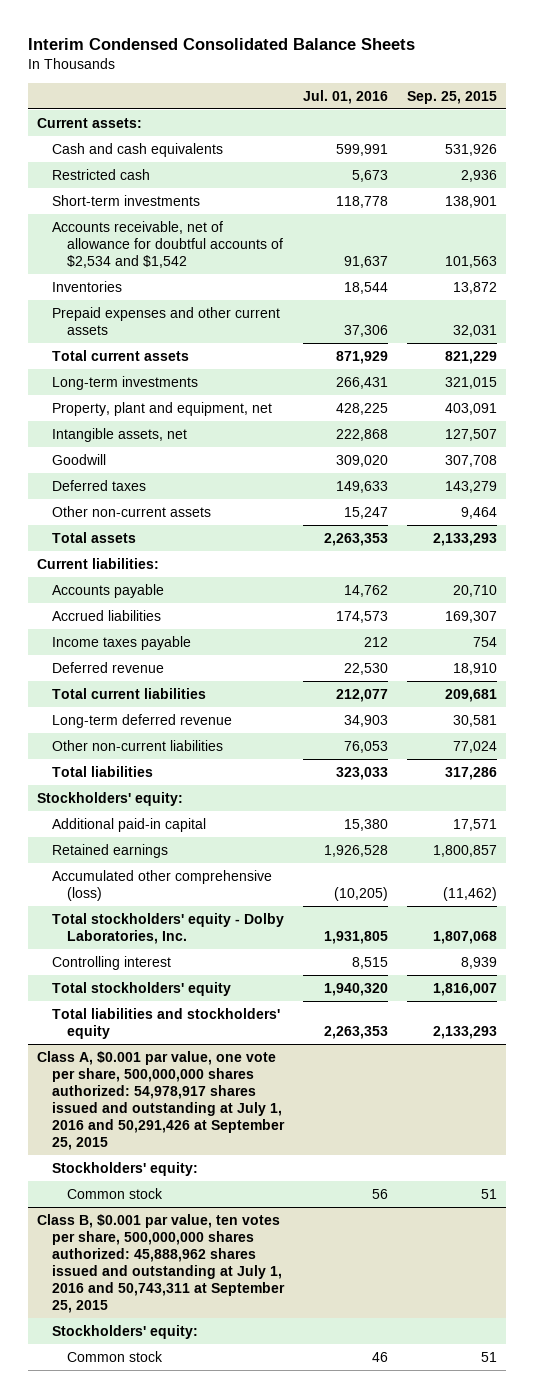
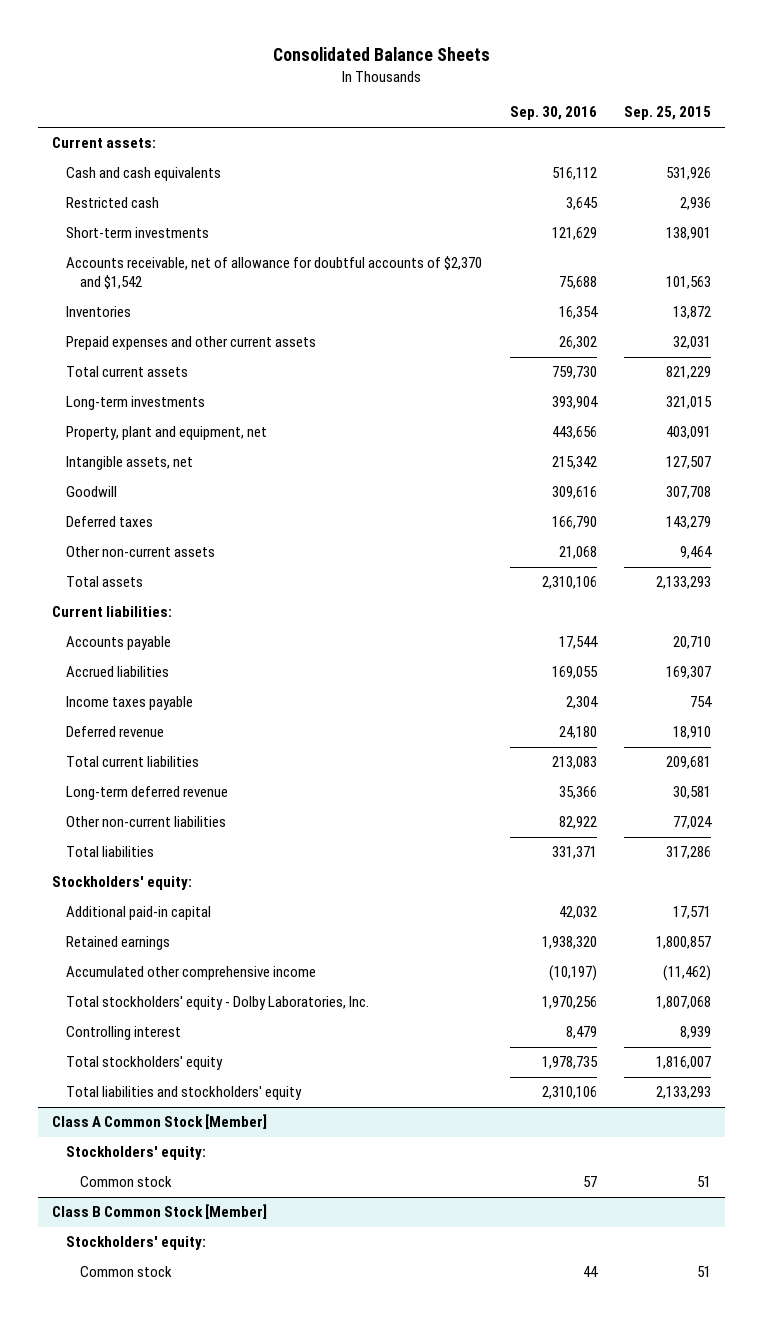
[27,37,415,50] Interim Condensed Consolidated Balance Sheets -> [272,47,490,62] Consolidated Balance Sheets
[302,89,388,104] Jul. 01, 2016 -> none
none -> [509,106,597,121] Sep. 30, 2016
[51,220,283,268] Accounts receivable, net of allowance for doubtful accounts of $2,534 and $1,542 -> [65,256,482,289] Accounts receivable, net of allowance for doubtful accounts of $2,370 and $1,542
[51,869,272,901] Accumulated other comprehensive (loss) -> [65,966,316,981] Accumulated other comprehensive income
[37,1050,285,1150] Class A, $0.001 par value, one vote per share, 500,000,000 shares authorized: 54,978,917 shares issued and outstanding at July 1, 2016 and 50,291,426 at September 25, 2015 -> [51,1114,267,1130] Class A Common Stock [Member]
[37,1213,285,1313] Class B, $0.001 par value, ten votes per share, 500,000,000 shares authorized: 45,888,962 shares issued and outstanding at July 1, 2016 and 50,743,311 at September 25, 2015 -> [51,1204,267,1220] Class B Common Stock [Member]

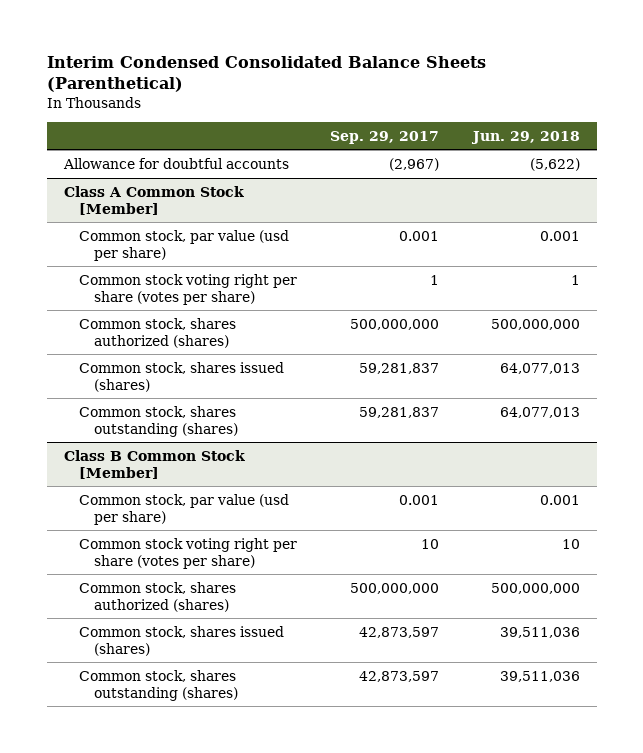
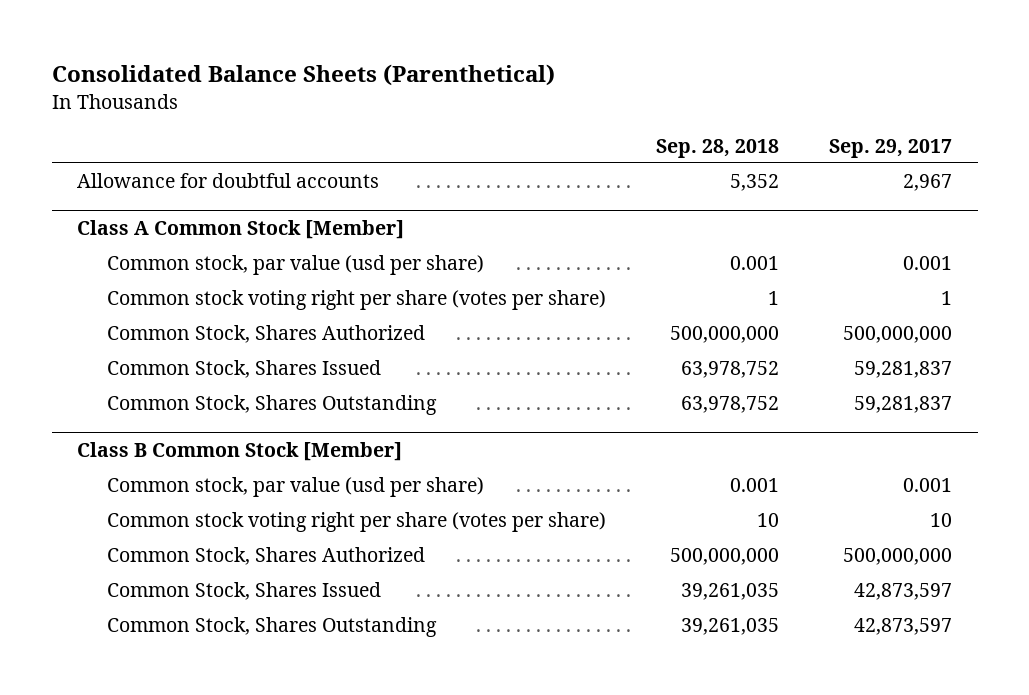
[46,56,486,93] Interim Condensed Consolidated Balance Sheets (Parenthetical) -> [51,64,555,87] Consolidated Balance Sheets (Parenthetical)
[470,130,580,144] Jun. 29, 2018 -> none
none -> [656,138,780,158] Sep. 28, 2018
[389,157,440,171] (2,967) -> [903,174,953,192] 2,967
[78,317,236,348] Common stock, shares authorized (shares) -> [106,325,425,344] Common Stock, Shares Authorized
[78,361,284,392] Common stock, shares issued (shares) -> [106,360,381,379] Common Stock, Shares Issued
[78,405,238,437] Common stock, shares outstanding (shares) -> [106,395,437,416] Common Stock, Shares Outstanding
[78,581,236,612] Common stock, shares authorized (shares) -> [106,547,425,566] Common Stock, Shares Authorized
[78,625,284,656] Common stock, shares issued (shares) -> [106,582,381,601] Common Stock, Shares Issued
[78,669,238,701] Common stock, shares outstanding (shares) -> [106,617,437,638] Common Stock, Shares Outstanding

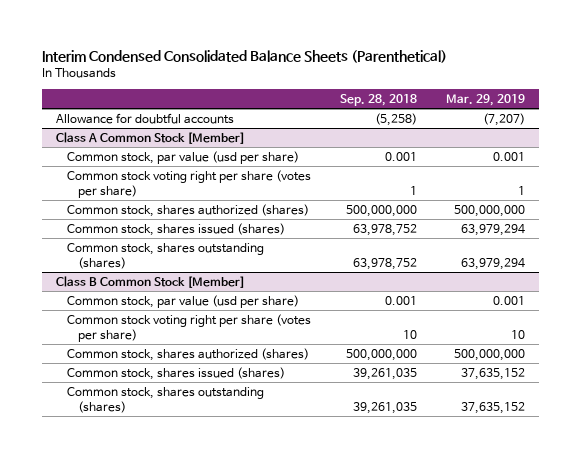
[51,64,555,87] Consolidated Balance Sheets (Parenthetical) -> [41,49,447,63] Interim Condensed Consolidated Balance Sheets (Parenthetical)
[829,138,953,158] Sep. 29, 2017 -> none
none -> [445,93,525,106] Mar. 29, 2019
[730,174,780,192] 5,352 -> [374,112,417,126] (5,258)
[106,325,425,344] Common Stock, Shares Authorized -> [67,203,310,217] Common stock, shares authorized (shares)
[106,360,381,379] Common Stock, Shares Issued -> [67,222,286,236] Common stock, shares issued (shares)
[106,395,437,416] Common Stock, Shares Outstanding -> [67,242,265,269] Common stock, shares outstanding (shares)
[106,547,425,566] Common Stock, Shares Authorized -> [67,347,310,361] Common stock, shares authorized (shares)
[106,582,381,601] Common Stock, Shares Issued -> [67,366,286,380] Common stock, shares issued (shares)
[106,617,437,638] Common Stock, Shares Outstanding -> [67,386,265,413] Common stock, shares outstanding (shares)

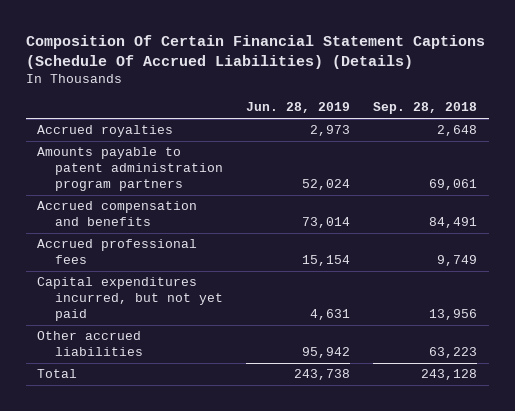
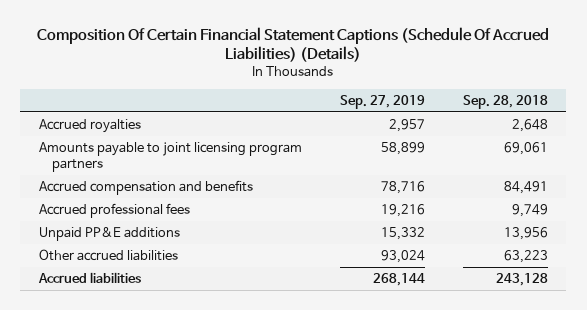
[246,102,351,114] Jun. 28, 2019 -> none
none -> [339,94,425,109] Sep. 27, 2019
[37,147,223,191] Amounts payable to patent administration program partners -> [39,141,303,172] Amounts payable to joint licensing program partners
[37,277,223,321] Capital expenditures incurred, but not yet paid -> [39,226,181,241] Unpaid PP&E additions
[37,369,78,379] Total -> [38,271,142,283] Accrued liabilities

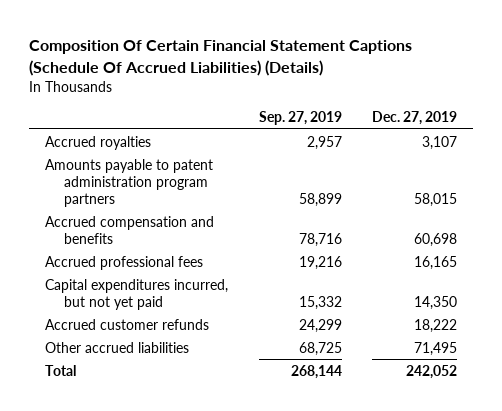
[462,94,548,109] Sep. 28, 2018 -> none
none -> [372,111,458,126] Dec. 27, 2019
[39,141,303,172] Amounts payable to joint licensing program partners -> [44,158,213,207] Amounts payable to patent administration program partners
[39,226,181,241] Unpaid PP&E additions -> [44,278,228,310] Capital expenditures incurred, but not yet paid
none -> [44,318,209,330] Accrued customer refunds
[380,249,425,263] 93,024 -> [298,341,342,356] 68,725
[38,271,142,283] Accrued liabilities -> [44,364,76,376] Total

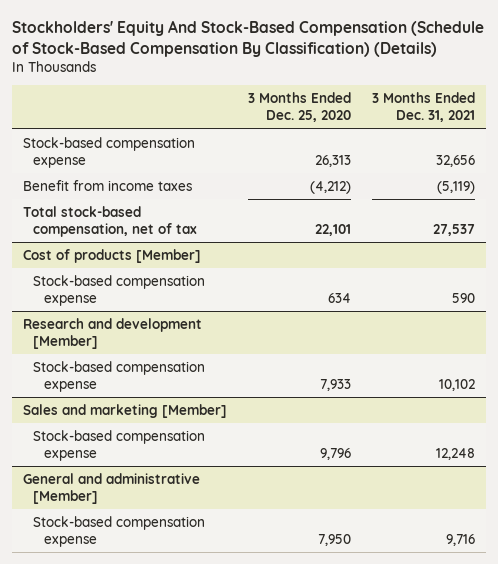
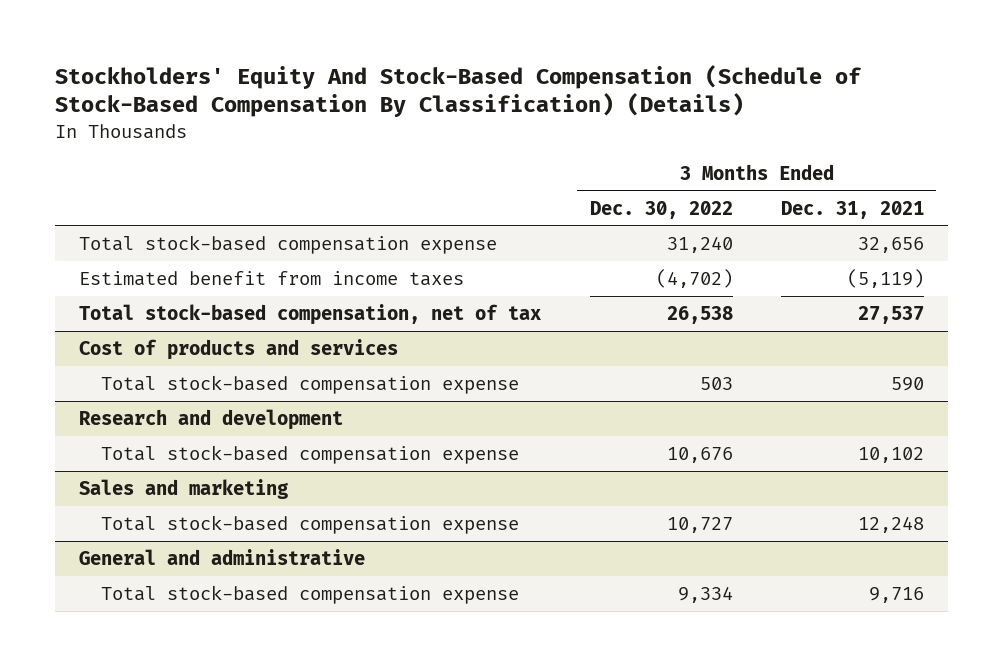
[248,92,352,123] 3 Months Ended Dec. 25, 2020 -> none
none -> [589,200,733,219] Dec. 30, 2022
[22,136,195,168] Stock-based compensation expense -> [78,234,497,254] Total stock-based compensation expense
[22,179,192,191] Benefit from income taxes -> [78,270,464,286] Estimated benefit from income taxes
[22,248,201,263] Cost of products [Member] -> [78,338,398,360] Cost of products and services
[33,274,206,306] Stock-based compensation expense -> [100,374,519,394] Total stock-based compensation expense
[22,317,202,349] Research and development [Member] -> [78,408,343,430] Research and development
[33,360,206,392] Stock-based compensation expense -> [100,444,519,464] Total stock-based compensation expense
[22,403,227,418] Sales and marketing [Member] -> [78,478,288,499] Sales and marketing
[33,429,206,461] Stock-based compensation expense -> [100,514,519,534] Total stock-based compensation expense
[22,472,200,504] General and administrative [Member] -> [78,548,365,565] General and administrative
[33,515,206,547] Stock-based compensation expense -> [100,584,519,604] Total stock-based compensation expense

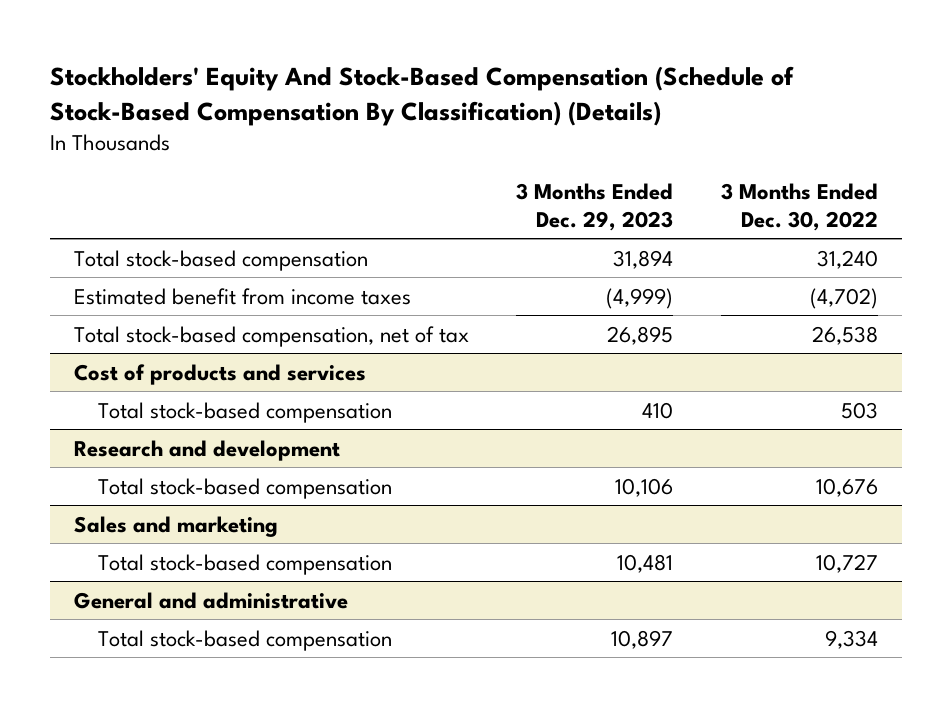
[781,200,925,219] Dec. 31, 2021 -> none
none -> [516,183,674,231] 3 Months Ended Dec. 29, 2023
[78,234,497,254] Total stock-based compensation expense -> [73,249,368,271] Total stock-based compensation
[100,374,519,394] Total stock-based compensation expense -> [97,401,392,423] Total stock-based compensation
[100,444,519,464] Total stock-based compensation expense -> [97,477,392,499] Total stock-based compensation
[100,514,519,534] Total stock-based compensation expense -> [97,553,392,575] Total stock-based compensation
[100,584,519,604] Total stock-based compensation expense -> [97,629,392,651] Total stock-based compensation

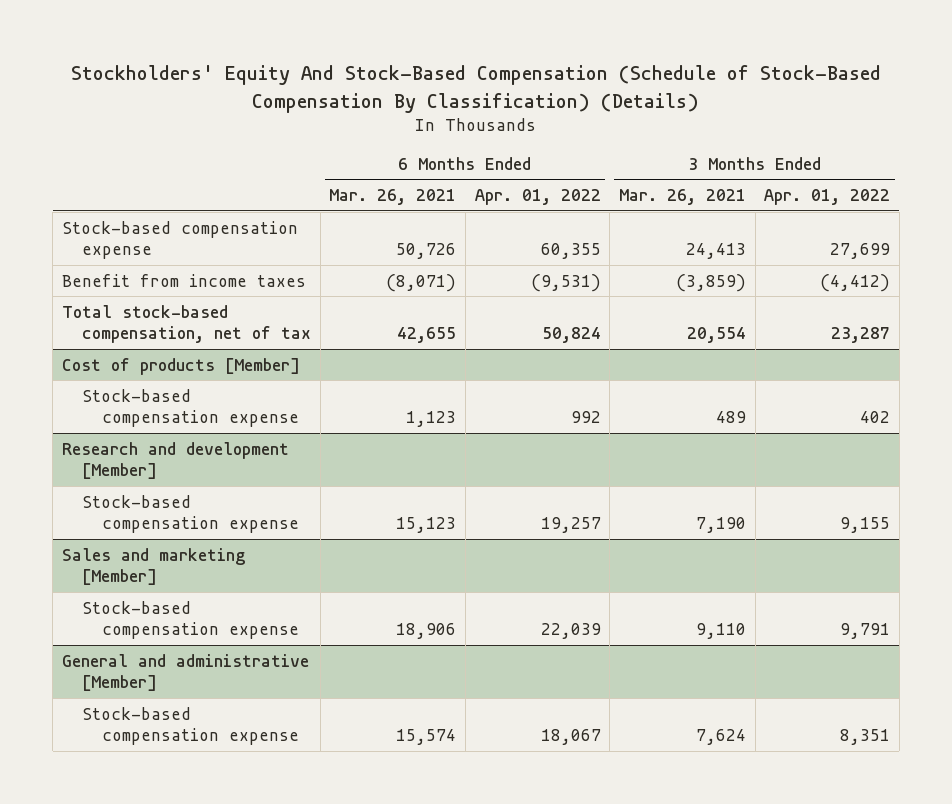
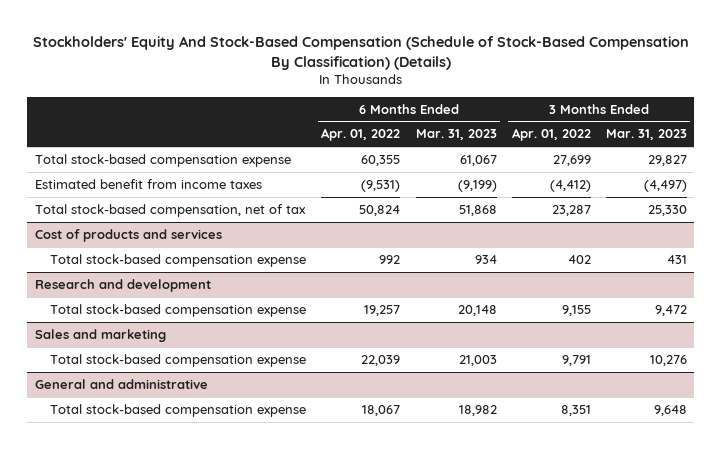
[329,189,457,206] Mar. 26, 2021 -> none
[618,189,746,206] Mar. 26, 2021 -> none
none -> [415,129,497,141] Mar. 31, 2023
none -> [605,129,687,141] Mar. 31, 2023
[62,220,299,260] Stock-based compensation expense -> [34,153,291,167] Total stock-based compensation expense
[62,273,307,287] Benefit from income taxes -> [34,178,262,189] Estimated benefit from income taxes
[62,357,301,375] Cost of products [Member] -> [34,228,222,242] Cost of products and services
[81,388,299,428] Stock-based compensation expense -> [50,253,307,267] Total stock-based compensation expense
[62,441,290,480] Research and development [Member] -> [34,278,211,292] Research and development
[81,494,299,534] Stock-based compensation expense -> [50,303,307,317] Total stock-based compensation expense
[62,547,246,586] Sales and marketing [Member] -> [34,328,166,342] Sales and marketing
[81,600,299,640] Stock-based compensation expense -> [50,353,307,367] Total stock-based compensation expense
[62,653,310,692] General and administrative [Member] -> [34,378,208,389] General and administrative
[81,706,299,746] Stock-based compensation expense -> [50,403,307,417] Total stock-based compensation expense

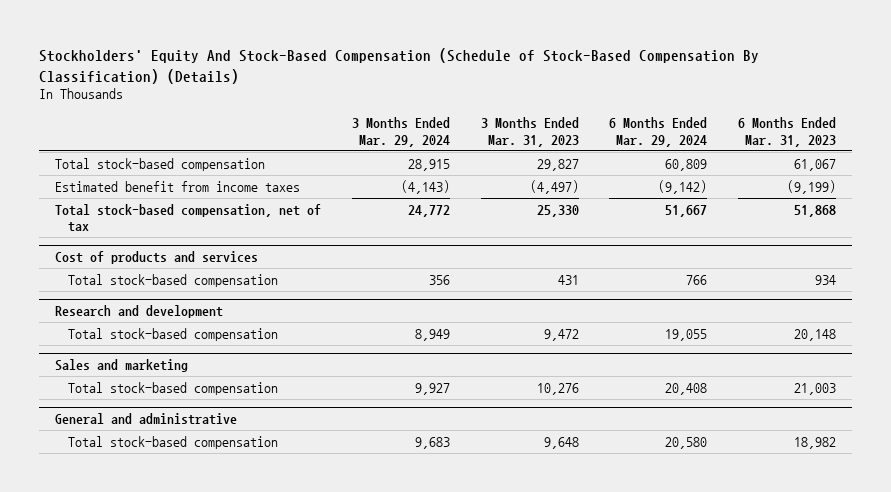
[321,128,401,142] Apr. 01, 2022 -> none
[511,128,591,142] Apr. 01, 2022 -> none
none -> [351,117,450,147] 3 Months Ended Mar. 29, 2024
none -> [609,117,708,147] 6 Months Ended Mar. 29, 2024
[34,153,291,167] Total stock-based compensation expense -> [54,157,265,171] Total stock-based compensation
[50,253,307,267] Total stock-based compensation expense -> [68,273,279,287] Total stock-based compensation
[50,303,307,317] Total stock-based compensation expense -> [68,327,279,341] Total stock-based compensation
[50,353,307,367] Total stock-based compensation expense -> [68,381,279,395] Total stock-based compensation
[50,403,307,417] Total stock-based compensation expense -> [68,435,279,449] Total stock-based compensation

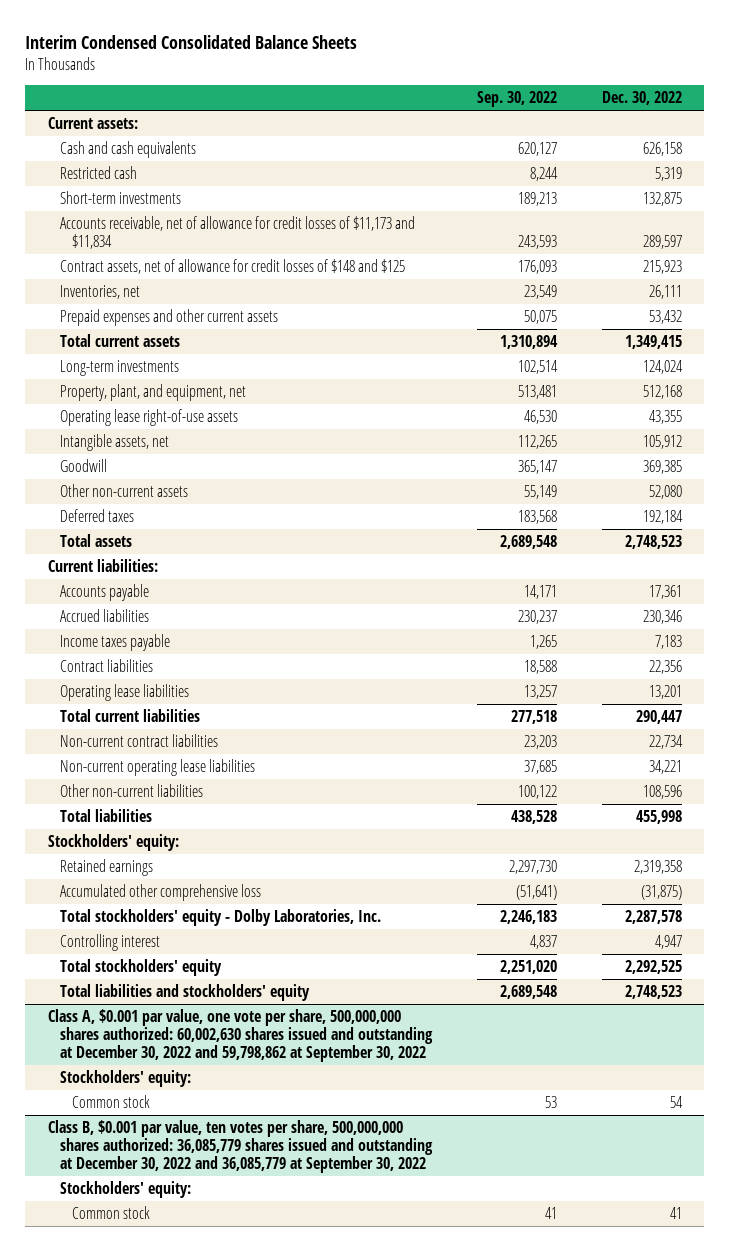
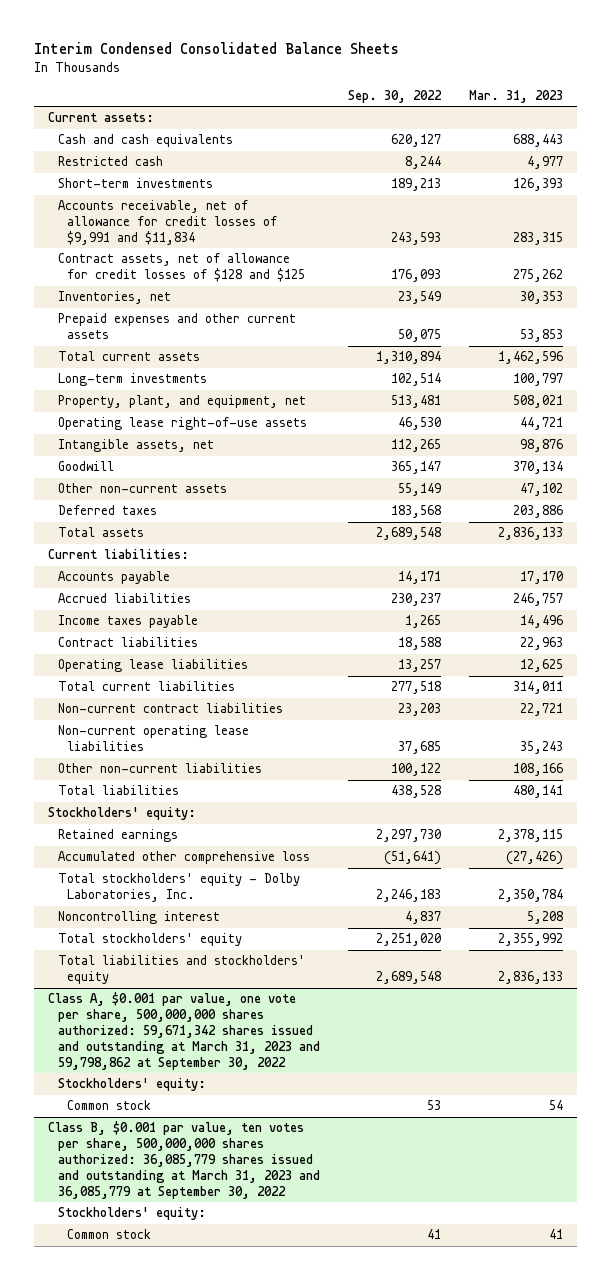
[601,91,682,106] Dec. 30, 2022 -> none
none -> [468,89,563,103] Mar. 31, 2023
[59,215,415,250] Accounts receivable, net of allowance for credit losses of $11,173 and $11,834 -> [57,200,278,245] Accounts receivable, net of allowance for credit losses of $9,991 and $11,834
[59,258,405,274] Contract assets, net of allowance for credit losses of $148 and $125 -> [57,253,306,283] Contract assets, net of allowance for credit losses of $128 and $125
[59,933,160,951] Controlling interest -> [57,911,220,925] Noncontrolling interest
[47,1008,433,1063] Class A, $0.001 par value, one vote per share, 500,000,000 shares authorized: 60,002,630 shares issued and outstanding at December 30, 2022 and 59,798,862 at September 30, 2022 -> [47,992,320,1070] Class A, $0.001 par value, one vote per share, 500,000,000 shares authorized: 59,671,342 shares issued and outstanding at March 31, 2023 and 59,798,862 at September 30, 2022
[47,1119,433,1174] Class B, $0.001 par value, ten votes per share, 500,000,000 shares authorized: 36,085,779 shares issued and outstanding at December 30, 2022 and 36,085,779 at September 30, 2022 -> [47,1121,320,1199] Class B, $0.001 par value, ten votes per share, 500,000,000 shares authorized: 36,085,779 shares issued and outstanding at March 31, 2023 and 36,085,779 at September 30, 2022

